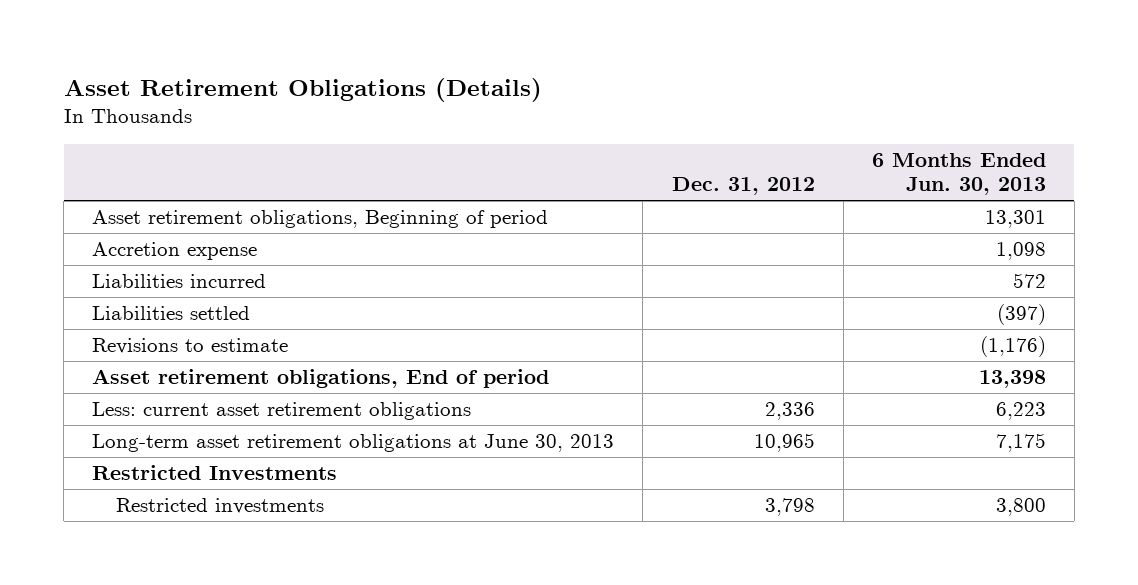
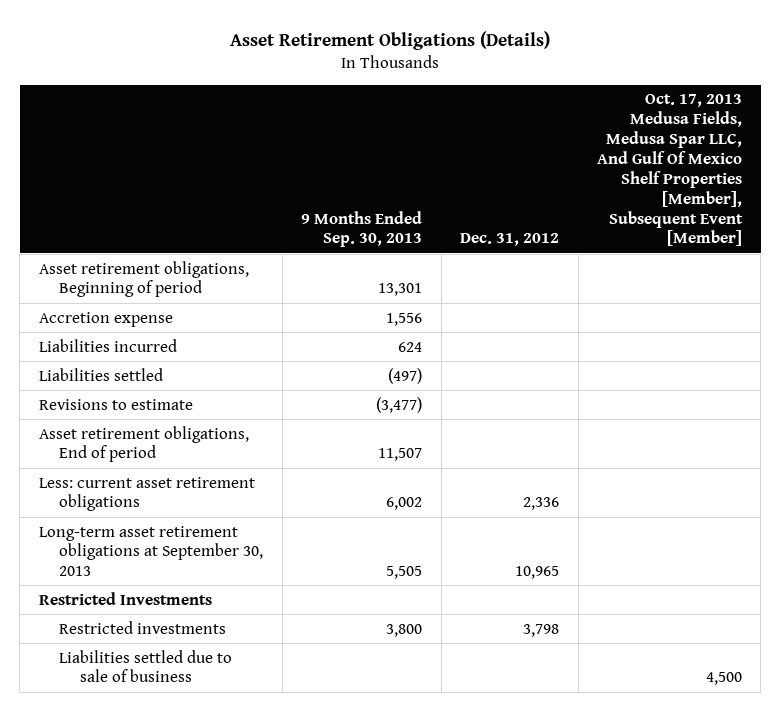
[871,152,1046,196] 6 Months Ended Jun. 30, 2013 -> none
none -> [301,210,423,248] 9 Months Ended Sep. 30, 2013
none -> [597,94,744,247] Oct. 17, 2013 Medusa Fields, Medusa Spar LLC, And Gulf Of Mexico Shelf Properties [Member], Subsequent Event [Member]
[92,433,615,452] Long-term asset retirement obligations at June 30, 2013 -> [38,525,264,577] Long-term asset retirement obligations at September 30, 2013
none -> [59,649,233,683] Liabilities settled due to sale of business

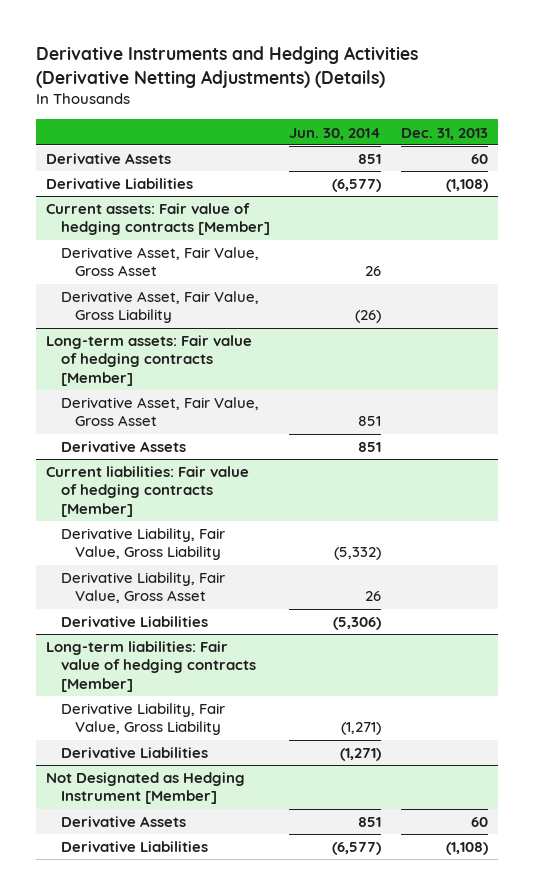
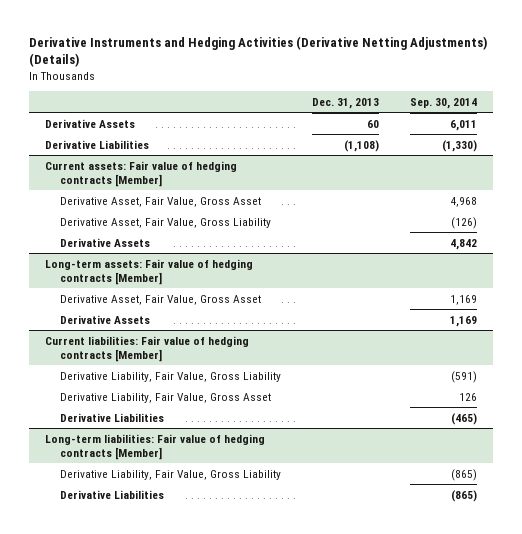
[289,127,382,140] Jun. 30, 2014 -> none
none -> [410,97,478,109] Sep. 30, 2014
none -> [59,237,150,247] Derivative Assets
[46,772,246,805] Not Designated as Hedging Instrument [Member] -> none
[60,816,186,828] Derivative Assets -> none
[60,841,208,853] Derivative Liabilities -> none

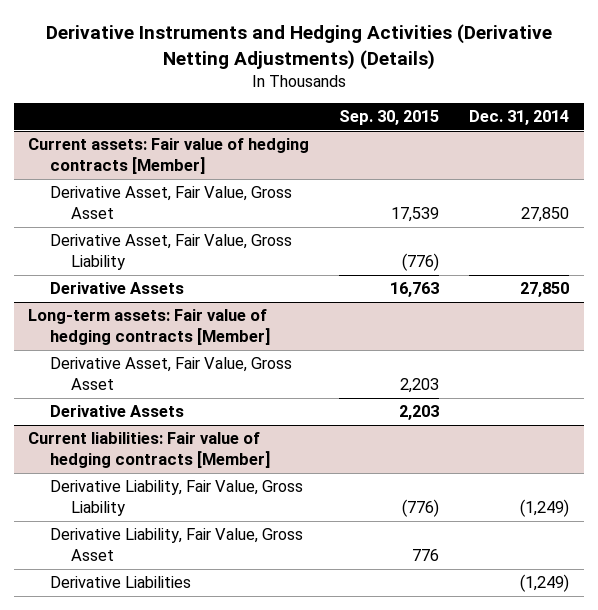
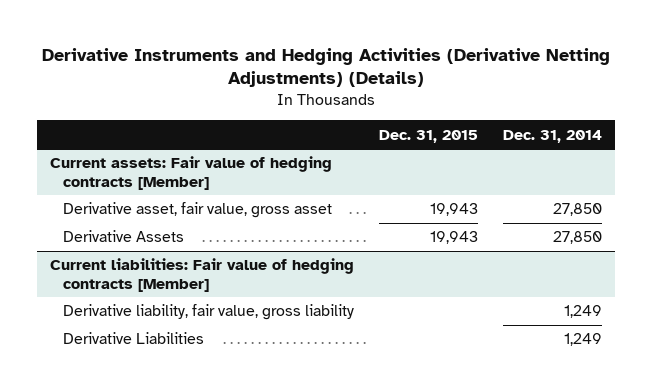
[339,110,440,126] Sep. 30, 2015 -> none
none -> [378,129,478,143] Dec. 31, 2015
[49,234,292,271] Derivative Asset, Fair Value, Gross Liability -> none
[49,186,292,220] Derivative Asset, Fair Value, Gross Asset -> [62,202,332,219] Derivative asset, fair value, gross asset
[28,309,270,346] Long-term assets: Fair value of hedging contracts [Member] -> none
[49,357,292,391] Derivative Asset, Fair Value, Gross Asset -> none
[49,405,184,418] Derivative Assets -> none
[49,528,303,562] Derivative Liability, Fair Value, Gross Asset -> none
[49,480,303,517] Derivative Liability, Fair Value, Gross Liability -> [62,304,354,321] Derivative liability, fair value, gross liability
[520,499,570,518] (1,249) -> [564,305,603,319] 1,249
[520,574,570,593] (1,249) -> [564,333,603,347] 1,249

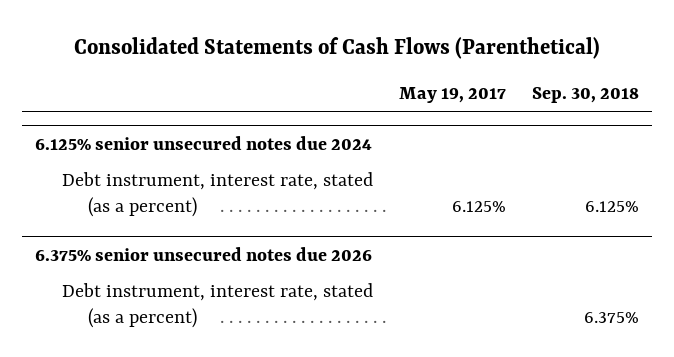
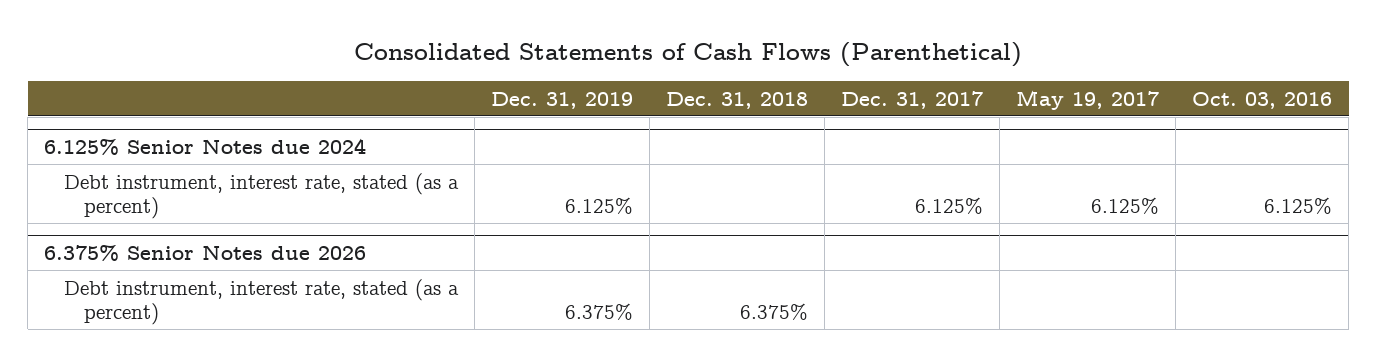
[531,87,639,104] Sep. 30, 2018 -> none
none -> [491,91,634,109] Dec. 31, 2019
none -> [666,91,809,109] Dec. 31, 2018
none -> [841,90,984,109] Dec. 31, 2017
none -> [1192,91,1333,109] Oct. 03, 2016
[35,135,373,150] 6.125% senior unsecured notes due 2024 -> [44,137,367,155] 6.125% Senior Notes due 2024
[35,246,373,261] 6.375% senior unsecured notes due 2026 -> [44,244,367,261] 6.375% Senior Notes due 2026

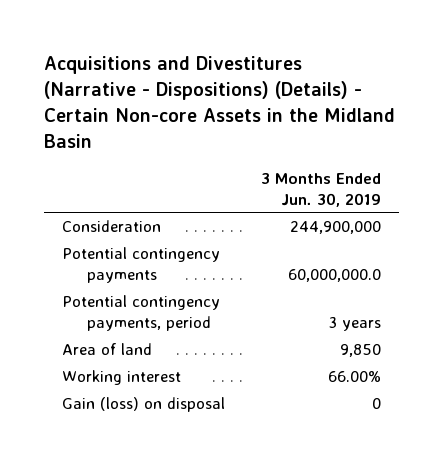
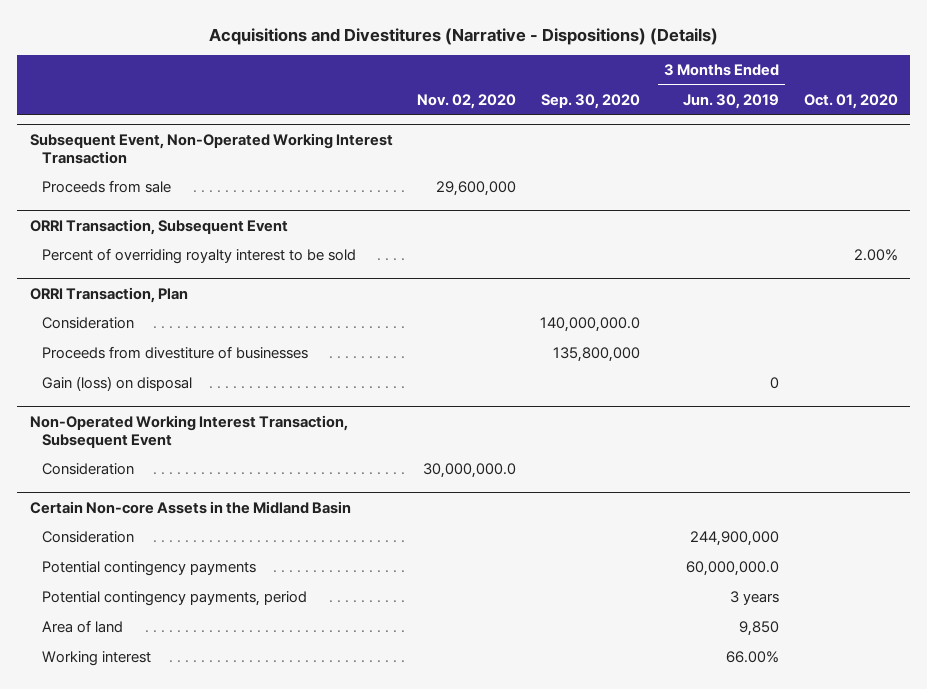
[44,56,396,149] Acquisitions and Divestitures (Narrative - Dispositions) (Details) - Certain Non-core Assets in the Midland Basin -> [208,27,718,45] Acquisitions and Divestitures (Narrative - Dispositions) (Details)
none -> [416,94,516,110] Nov. 02, 2020
none -> [541,94,641,110] Sep. 30, 2020
none -> [803,94,898,110] Oct. 01, 2020
none -> [29,132,393,164] Subsequent Event, Non-Operated Working Interest Transaction
none -> [42,180,172,194] Proceeds from sale
none -> [29,218,288,235] ORRI Transaction, Subsequent Event
none -> [42,248,357,265] Percent of overriding royalty interest to be sold
none -> [29,286,188,303] ORRI Transaction, Plan
none -> [42,317,135,330] Consideration
none -> [42,346,309,360] Proceeds from divestiture of businesses
none -> [42,376,193,392] Gain (loss) on disposal
none -> [29,414,348,448] Non-Operated Working Interest Transaction, Subsequent Event
none -> [42,463,135,476] Consideration
none -> [29,500,351,514] Certain Non-core Assets in the Midland Basin
[61,397,225,413] Gain (loss) on disposal -> none

